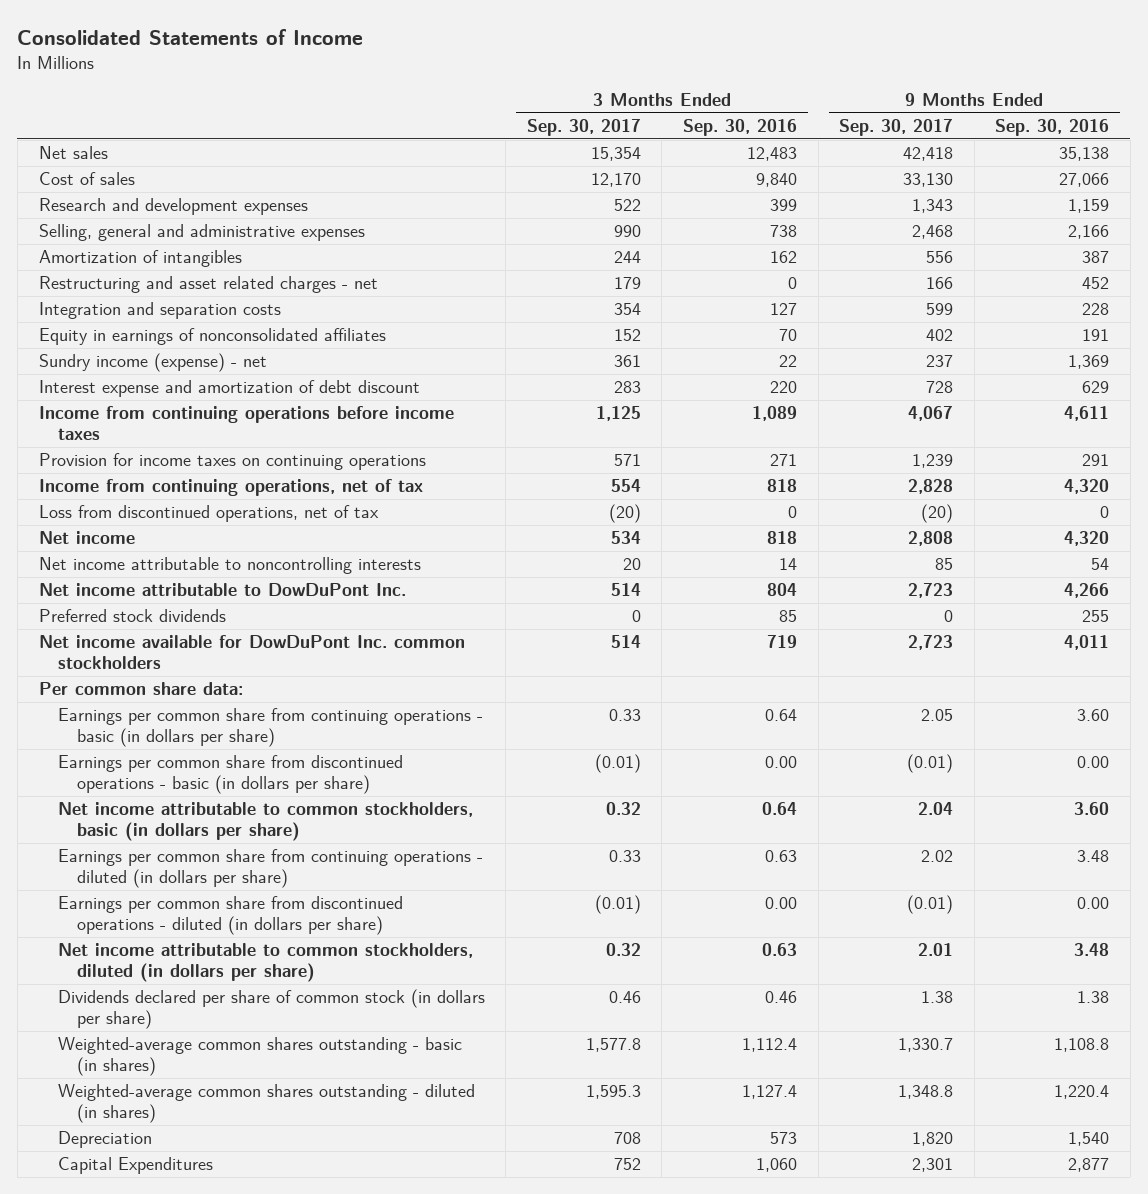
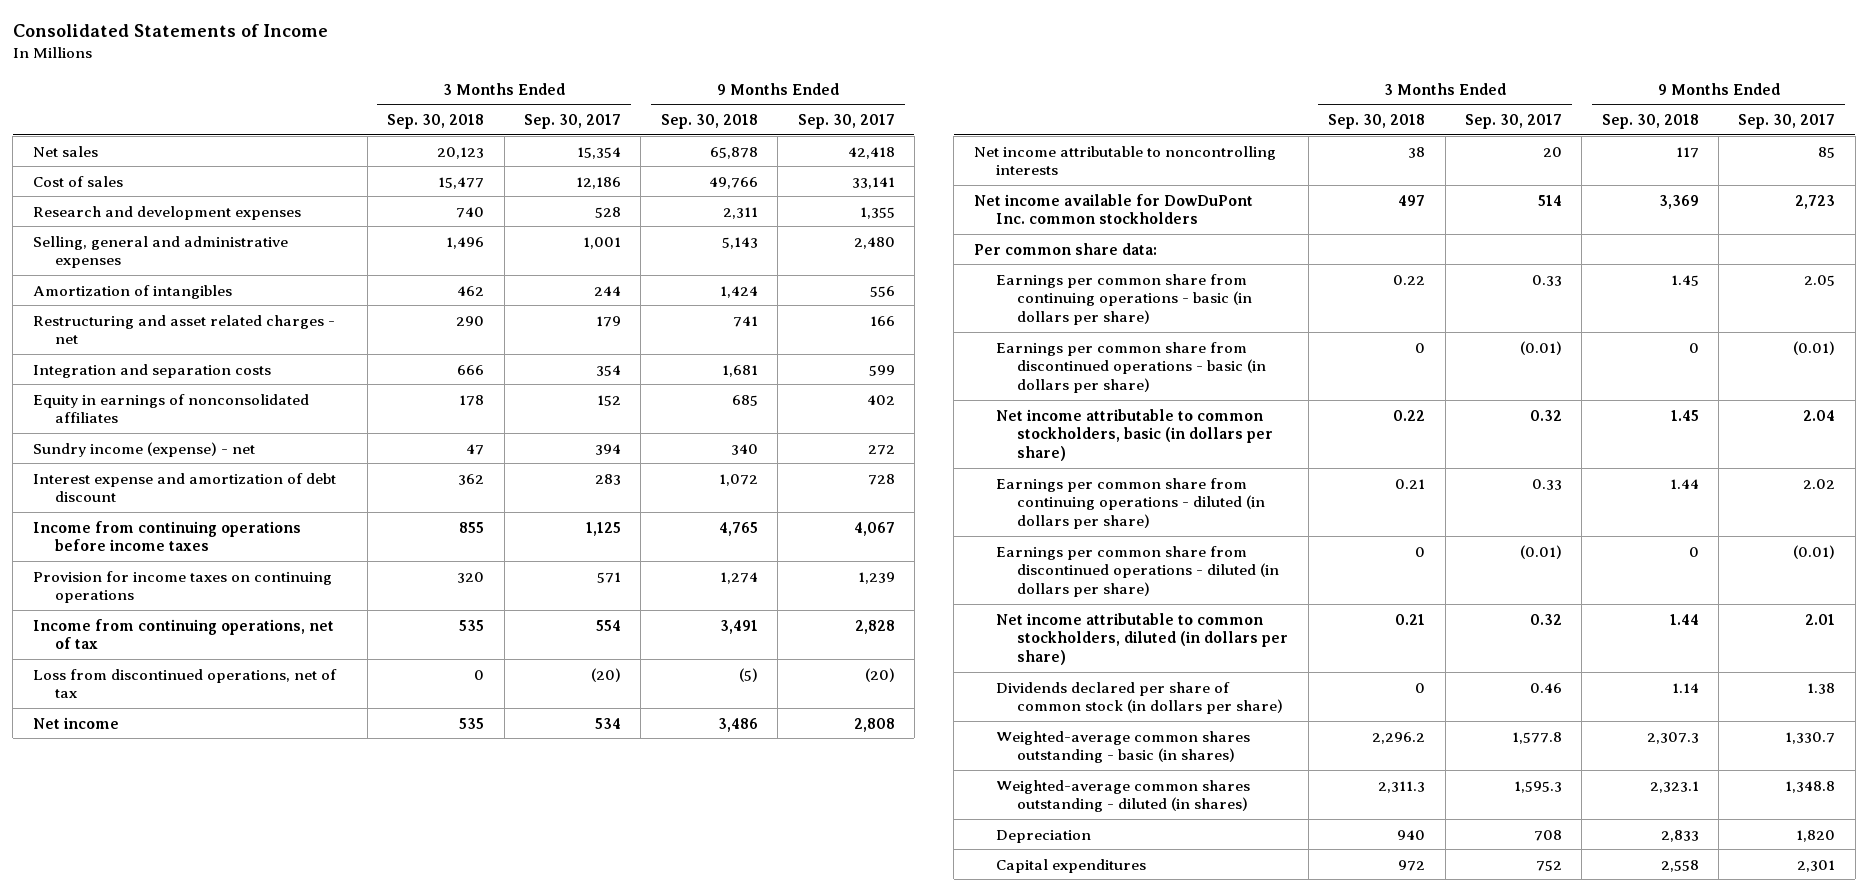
[682,119,797,137] Sep. 30, 2016 -> none
[995,119,1110,137] Sep. 30, 2016 -> none
none -> [387,114,485,130] Sep. 30, 2018
none -> [660,114,758,130] Sep. 30, 2018
[590,173,641,188] 12,170 -> [576,176,622,189] 12,186
[903,173,954,188] 33,130 -> [851,176,895,189] 33,141
[613,199,641,212] 522 -> [595,206,622,218] 528
[912,199,954,214] 1,343 -> [859,206,895,219] 1,355
[613,225,641,238] 990 -> [583,236,622,249] 1,001
[912,225,954,240] 2,468 -> [853,236,895,249] 2,480
[613,355,641,368] 361 -> [595,443,622,455] 394
[926,355,954,368] 237 -> [867,444,895,455] 272
[38,583,406,597] Net income attributable to DowDuPont Inc. -> none
[38,609,226,623] Preferred stock dividends -> none
[57,1157,213,1175] Capital Expenditures -> [995,858,1146,873] Capital expenditures

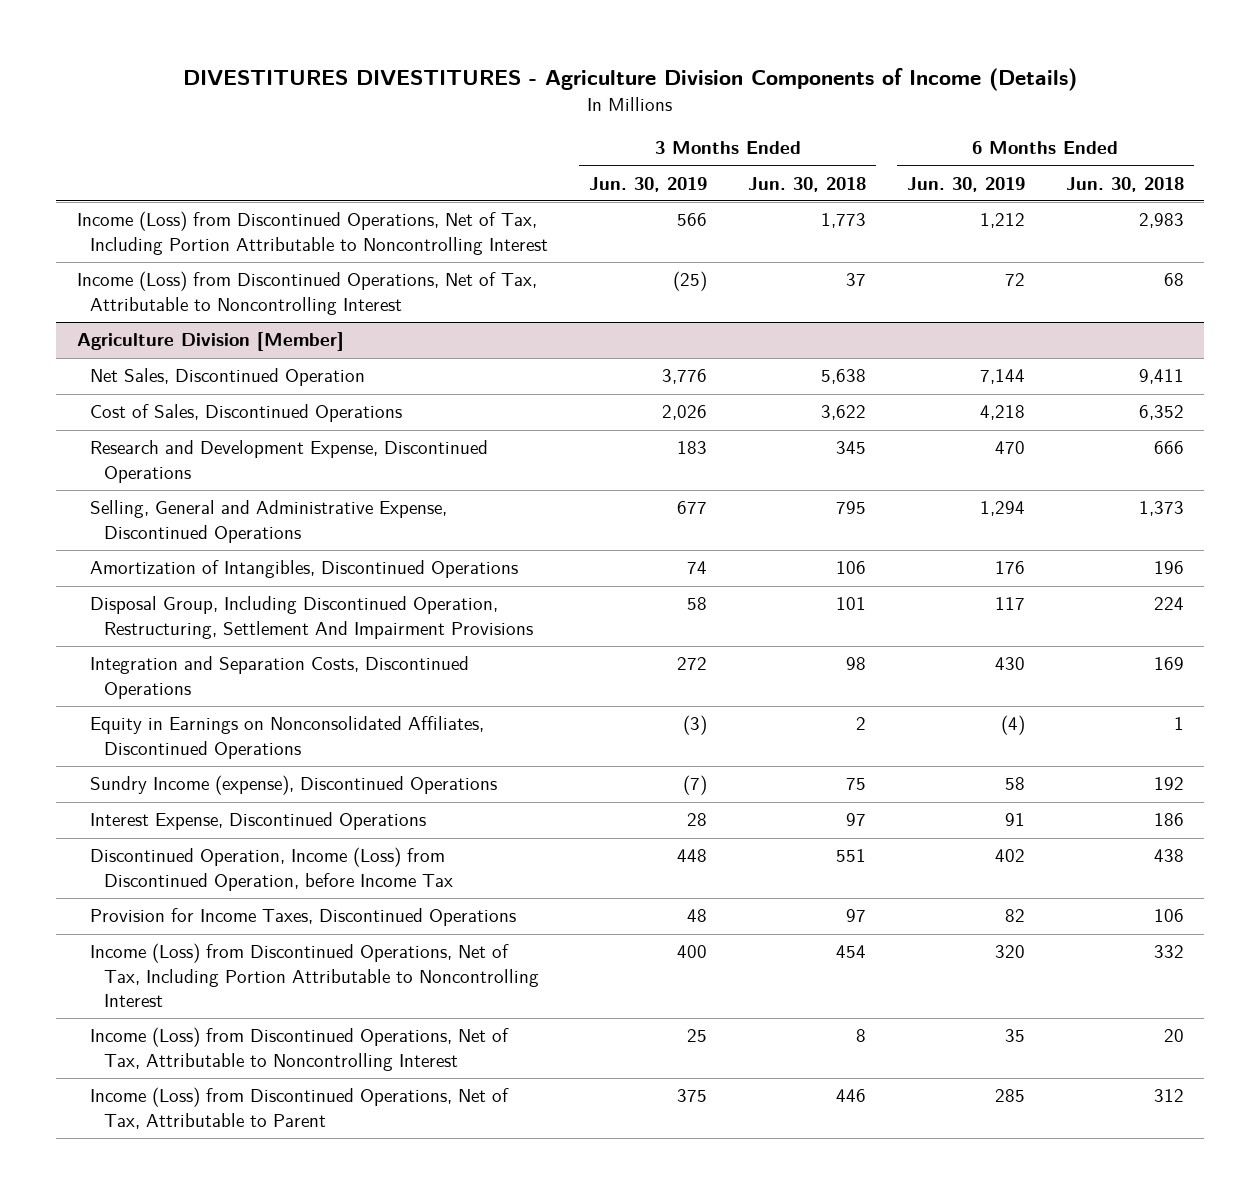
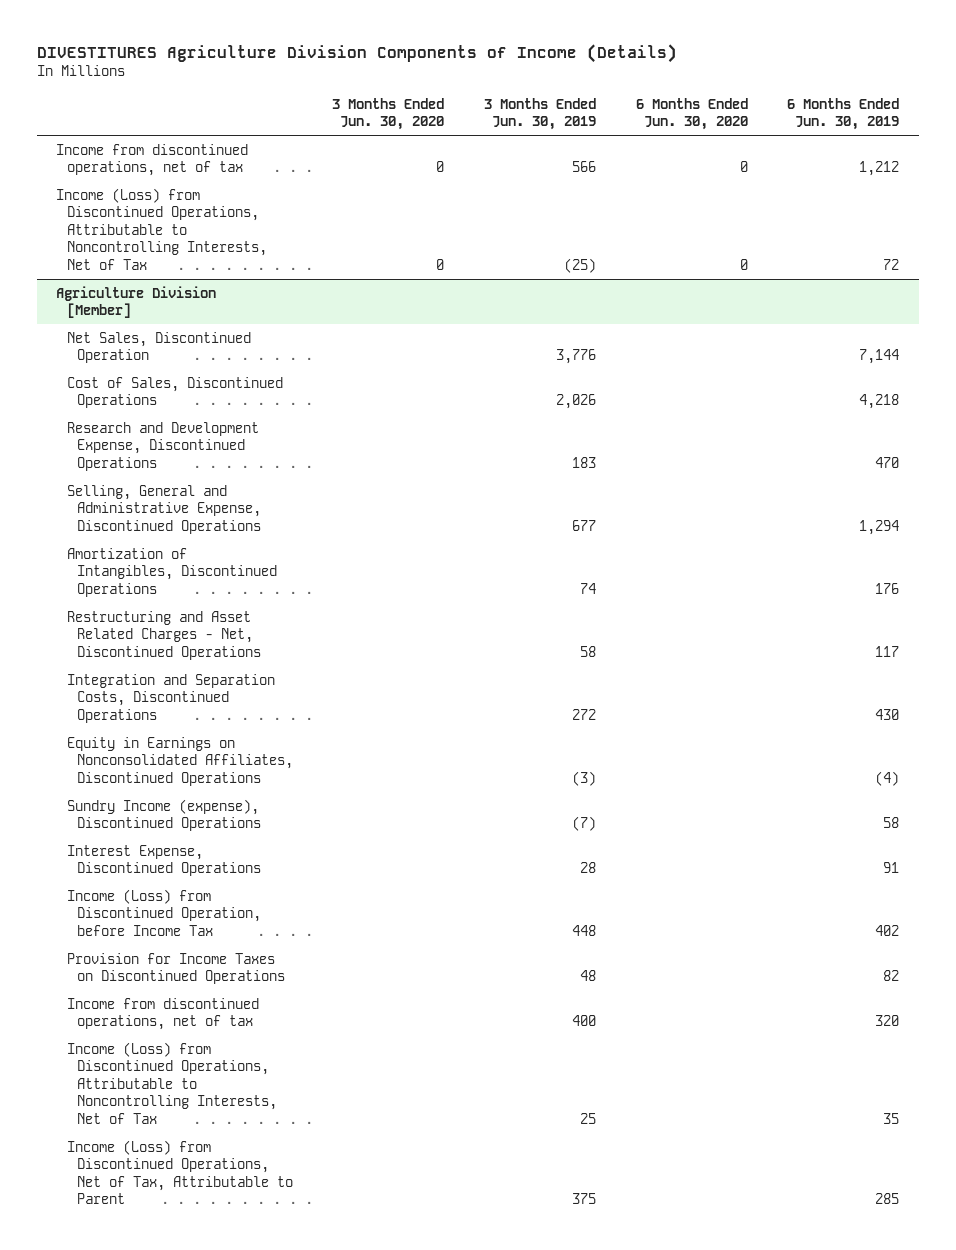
[183,68,1078,92] DIVESTITURES DIVESTITURES - Agriculture Division Components of Income (Details) -> [36,43,677,63] DIVESTITURES Agriculture Division Components of Income (Details)
[747,176,866,192] Jun. 30, 2018 -> none
[1065,176,1184,192] Jun. 30, 2018 -> none
none -> [332,97,445,131] 3 Months Ended Jun. 30, 2020
none -> [635,97,748,131] 6 Months Ended Jun. 30, 2020
[76,211,549,255] Income (Loss) from Discontinued Operations, Net of Tax, Including Portion Attributable to Noncontrolling Interest -> [56,143,249,177] Income from discontinued operations, net of tax
[76,271,537,315] Income (Loss) from Discontinued Operations, Net of Tax, Attributable to Noncontrolling Interest -> [56,187,267,270] Income (Loss) from Discontinued Operations, Attributable to Noncontrolling Interests, Net of Tax
[90,596,533,639] Disposal Group, Including Discontinued Operation, Restructuring, Settlement And Impairment Provisions -> [66,610,261,660] Restructuring and Asset Related Charges - Net, Discontinued Operations
[90,847,453,891] Discontinued Operation, Income (Loss) from Discontinued Operation, before Income Tax -> [66,888,261,936] Income (Loss) from Discontinued Operation, before Income Tax
[90,908,517,927] Provision for Income Taxes, Discontinued Operations -> [66,952,285,985] Provision for Income Taxes on Discontinued Operations
[90,943,539,1008] Income (Loss) from Discontinued Operations, Net of Tax, Including Portion Attributable to Noncontrolling Interest -> [66,997,259,1031] Income from discontinued operations, net of tax
[90,1027,510,1071] Income (Loss) from Discontinued Operations, Net of Tax, Attributable to Noncontrolling Interest -> [66,1041,277,1124] Income (Loss) from Discontinued Operations, Attributable to Noncontrolling Interests, Net of Tax

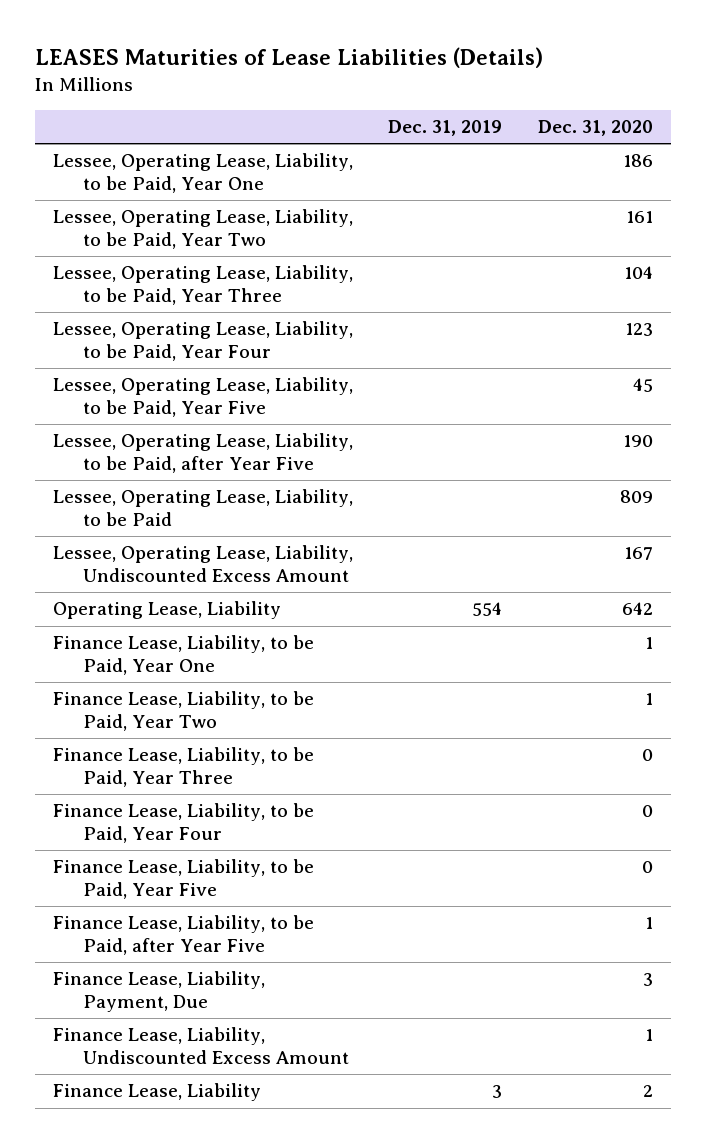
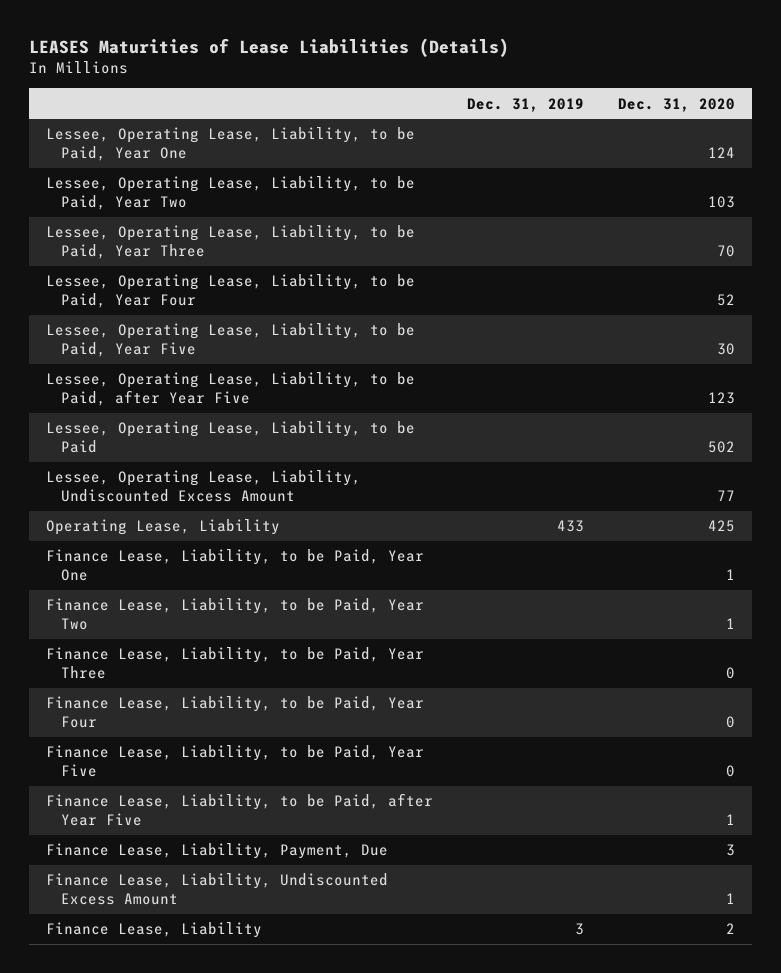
[622,154,653,168] 186 -> [707,146,735,158] 124
[625,211,653,224] 161 -> [707,195,735,208] 103
[623,266,653,280] 104 -> [716,244,735,257] 70
[624,323,653,337] 123 -> [716,293,735,306] 52
[632,378,653,393] 45 -> [716,342,735,355] 30
[622,435,653,448] 190 -> [707,391,735,404] 123
[619,490,653,504] 809 -> [707,440,735,453] 502
[623,547,653,561] 167 -> [716,489,735,501] 77
[472,602,503,617] 554 -> [557,520,585,533] 433
[621,602,653,616] 642 -> [707,520,735,533] 425

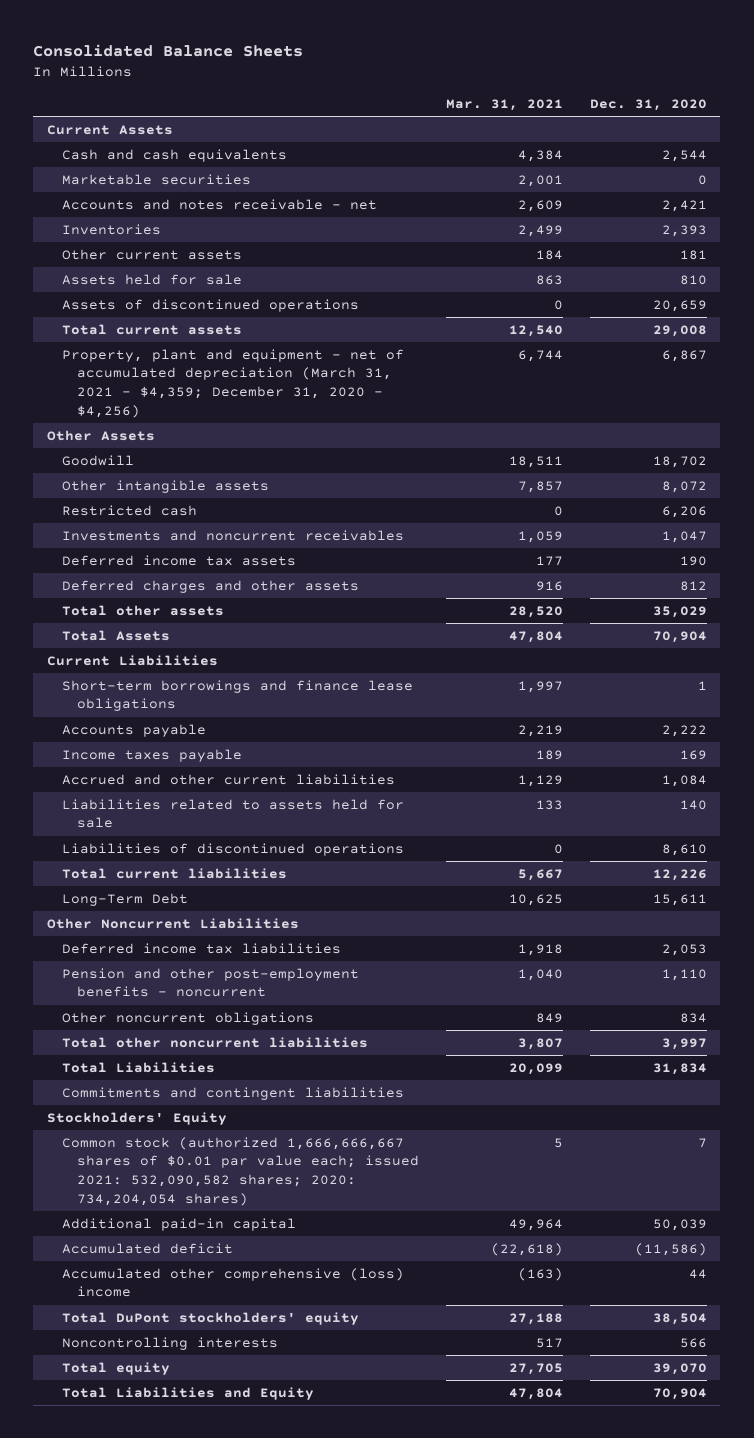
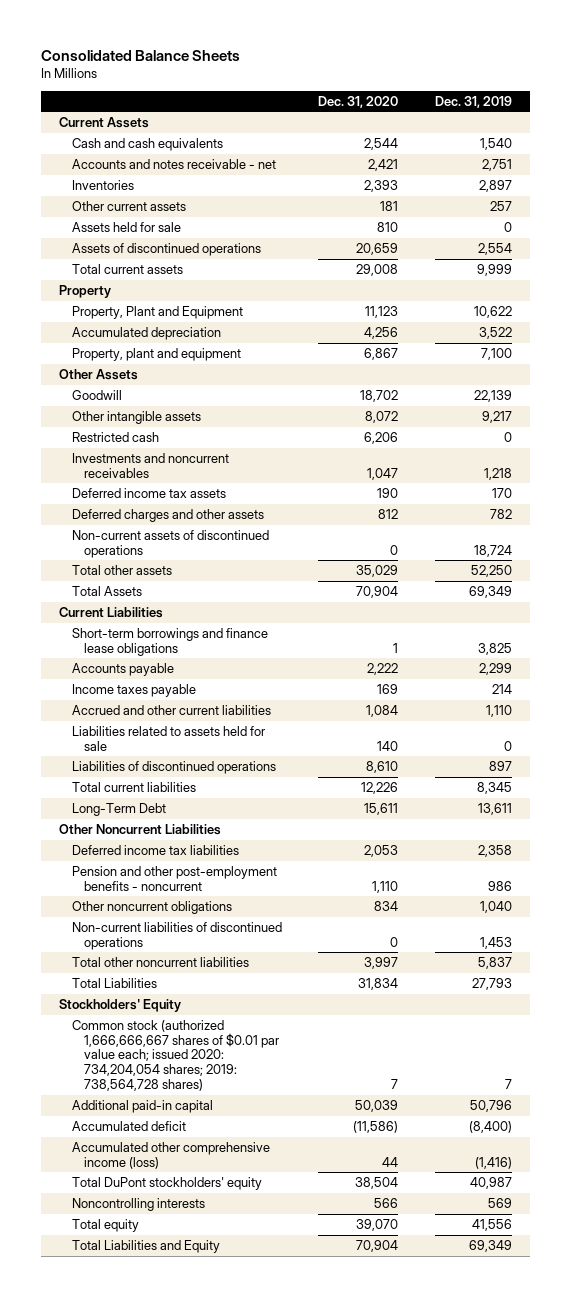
[445,98,563,111] Mar. 31, 2021 -> none
none -> [434,95,512,108] Dec. 31, 2019
[61,173,251,185] Marketable securities -> none
none -> [59,284,112,298] Property
none -> [71,305,243,319] Property, Plant and Equipment
none -> [71,326,221,340] Accumulated depreciation
[61,348,404,418] Property, plant and equipment - net of accumulated depreciation (March 31, 2021 - $4,359; December 31, 2020 - $4,256) -> [71,347,241,361] Property, plant and equipment
none -> [71,529,269,558] Non-current assets of discontinued operations
none -> [71,921,282,950] Non-current liabilities of discontinued operations
[61,1086,404,1100] Commitments and contingent liabilities -> none
[61,1136,419,1206] Common stock (authorized 1,666,666,667 shares of $0.01 par value each; issued 2021: 532,090,582 shares; 2020: 734,204,054 shares) -> [71,1019,280,1091] Common stock (authorized 1,666,666,667 shares of $0.01 par value each; issued 2020: 734,204,054 shares; 2019: 738,564,728 shares)
[61,1267,404,1298] Accumulated other comprehensive (loss) income -> [71,1141,270,1169] Accumulated other comprehensive income (loss)

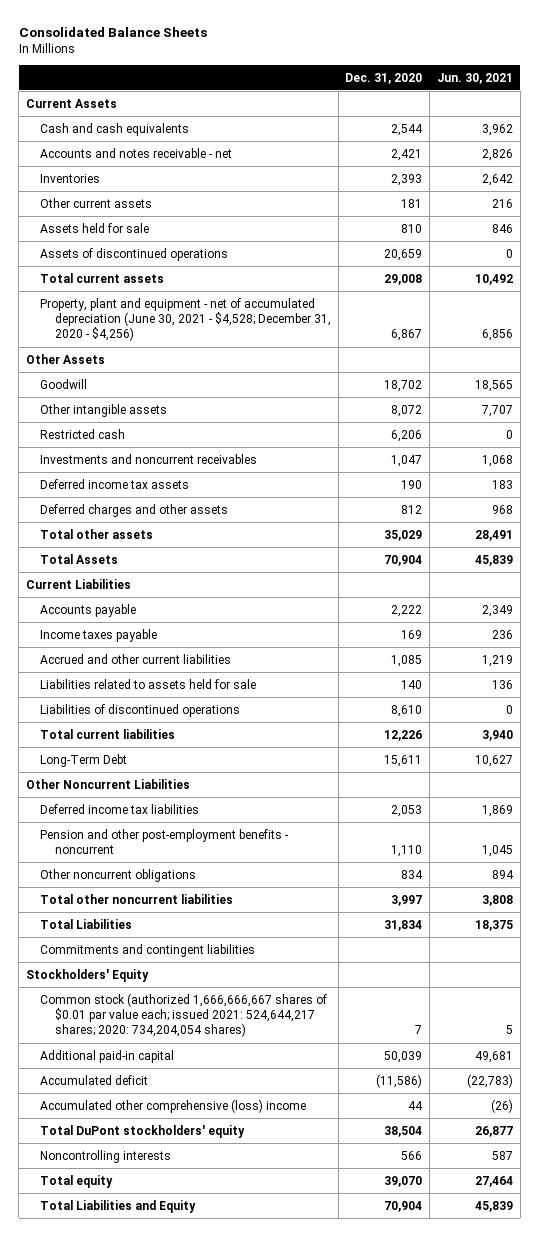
[434,95,512,108] Dec. 31, 2019 -> none
none -> [437,72,514,84] Jun. 30, 2021
[59,284,112,298] Property -> none
[71,305,243,319] Property, Plant and Equipment -> none
[71,326,221,340] Accumulated depreciation -> none
[71,347,241,361] Property, plant and equipment -> [40,297,331,342] Property, plant and equipment - net of accumulated depreciation (June 30, 2021 - $4,528; December 31, 2020 - $4,256)
[71,529,269,558] Non-current assets of discontinued operations -> none
[71,627,268,656] Short-term borrowings and finance lease obligations -> none
[366,704,399,717] 1,084 -> [391,654,423,667] 1,085
[71,921,282,950] Non-current liabilities of discontinued operations -> none
none -> [40,943,256,957] Commitments and contingent liabilities
[71,1019,280,1091] Common stock (authorized 1,666,666,667 shares of $0.01 par value each; issued 2020: 734,204,054 shares; 2019: 738,564,728 shares) -> [40,992,328,1038] Common stock (authorized 1,666,666,667 shares of $0.01 par value each; issued 2021: 524,644,217 shares; 2020: 734,204,054 shares)
[71,1141,270,1169] Accumulated other comprehensive income (loss) -> [40,1098,307,1113] Accumulated other comprehensive (loss) income

